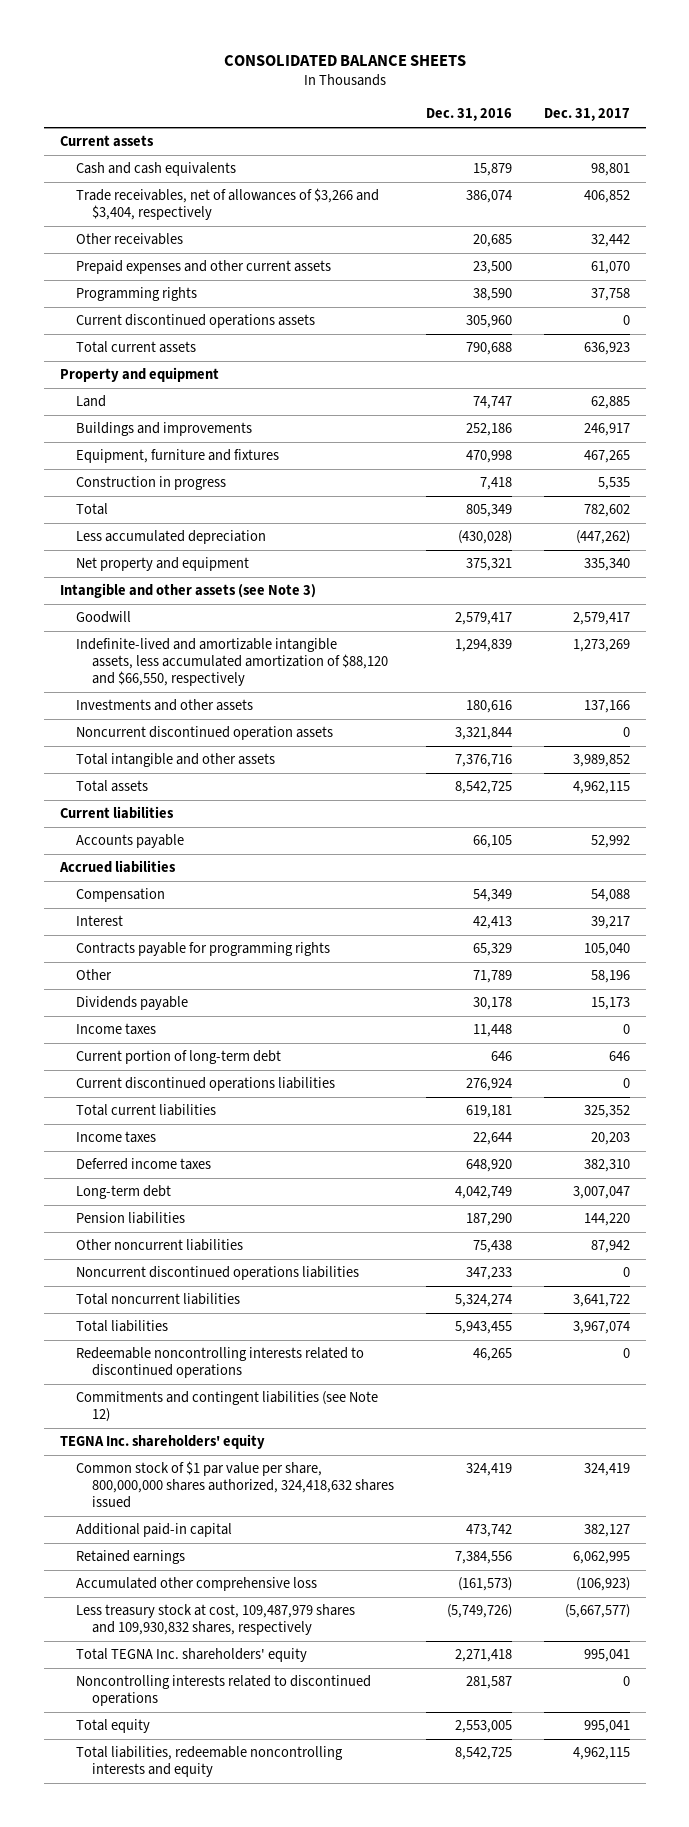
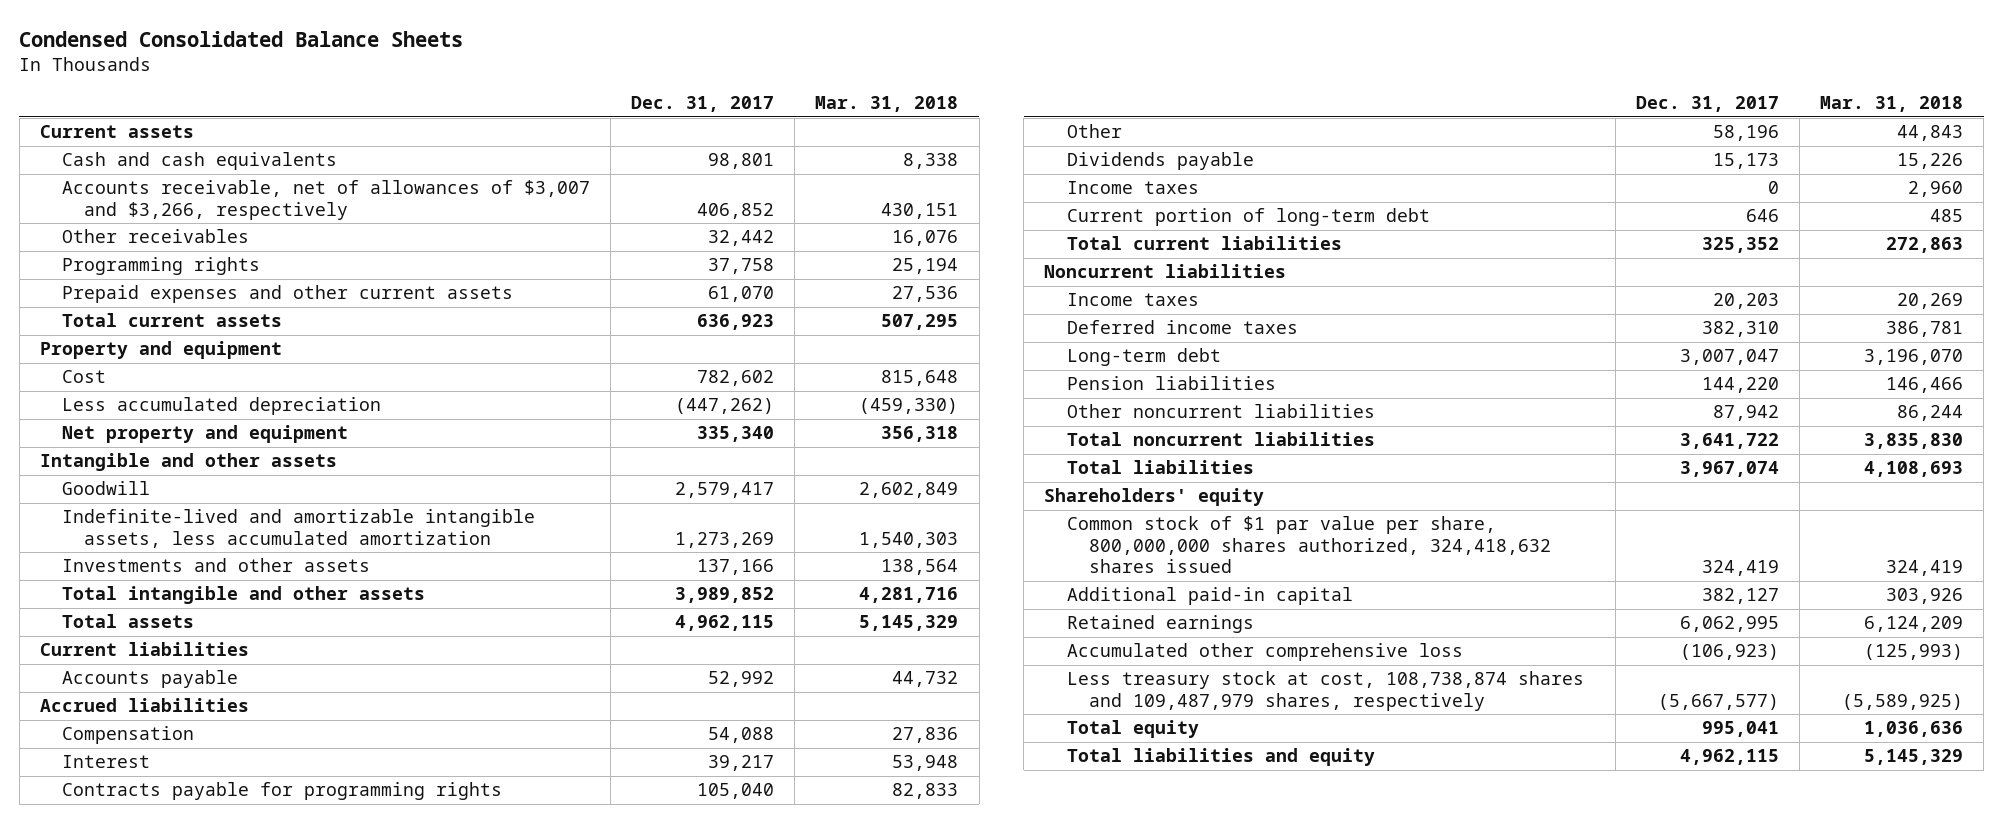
[223,55,466,67] CONSOLIDATED BALANCE SHEETS -> [19,30,464,47] Condensed Consolidated Balance Sheets
[425,108,512,122] Dec. 31, 2016 -> none
none -> [815,96,959,113] Mar. 31, 2018
[75,188,379,221] Trade receivables, net of allowances of $3,266 and $3,404, respectively -> [61,180,590,220] Accounts receivable, net of allowances of $3,007 and $3,266, respectively
[75,314,315,329] Current discontinued operations assets -> none
[75,260,331,275] Prepaid expenses and other current assets -> [61,285,513,304] Prepaid expenses and other current assets
[75,395,106,408] Land -> none
[75,422,252,437] Buildings and improvements -> none
[75,449,279,464] Equipment, furniture and fixtures -> none
[75,476,226,491] Construction in progress -> none
[75,503,108,516] Total -> [61,370,106,384] Cost
[59,583,316,599] Intangible and other assets (see Note 3) -> [39,453,337,472] Intangible and other assets
[75,638,388,686] Indefinite-lived and amortizable intangible assets, less accumulated amortization of $88,120 and $66,550, respectively -> [61,509,535,548] Indefinite-lived and amortizable intangible assets, less accumulated amortization
[75,726,333,741] Noncurrent discontinued operation assets -> none
[75,1077,335,1092] Current discontinued operations liabilities -> none
none -> [1044,264,1287,279] Noncurrent liabilities
[75,1266,359,1281] Noncurrent discontinued operations liabilities -> none
[75,1347,364,1379] Redeemable noncontrolling interests related to discontinued operations -> none
[75,1391,378,1423] Commitments and contingent liabilities (see Note 12) -> none
[59,1434,265,1450] TEGNA Inc. shareholders' equity -> [1044,488,1265,507] Shareholders' equity
[75,1648,307,1663] Total TEGNA Inc. shareholders' equity -> none
[75,1675,371,1707] Noncontrolling interests related to discontinued operations -> none
[75,1604,355,1636] Less treasury stock at cost, 109,487,979 shares and 109,930,832 shares, respectively -> [1066,671,1584,711] Less treasury stock at cost, 108,738,874 shares and 109,487,979 shares, respectively
[75,1746,343,1778] Total liabilities, redeemable noncontrolling interests and equity -> [1066,748,1375,767] Total liabilities and equity

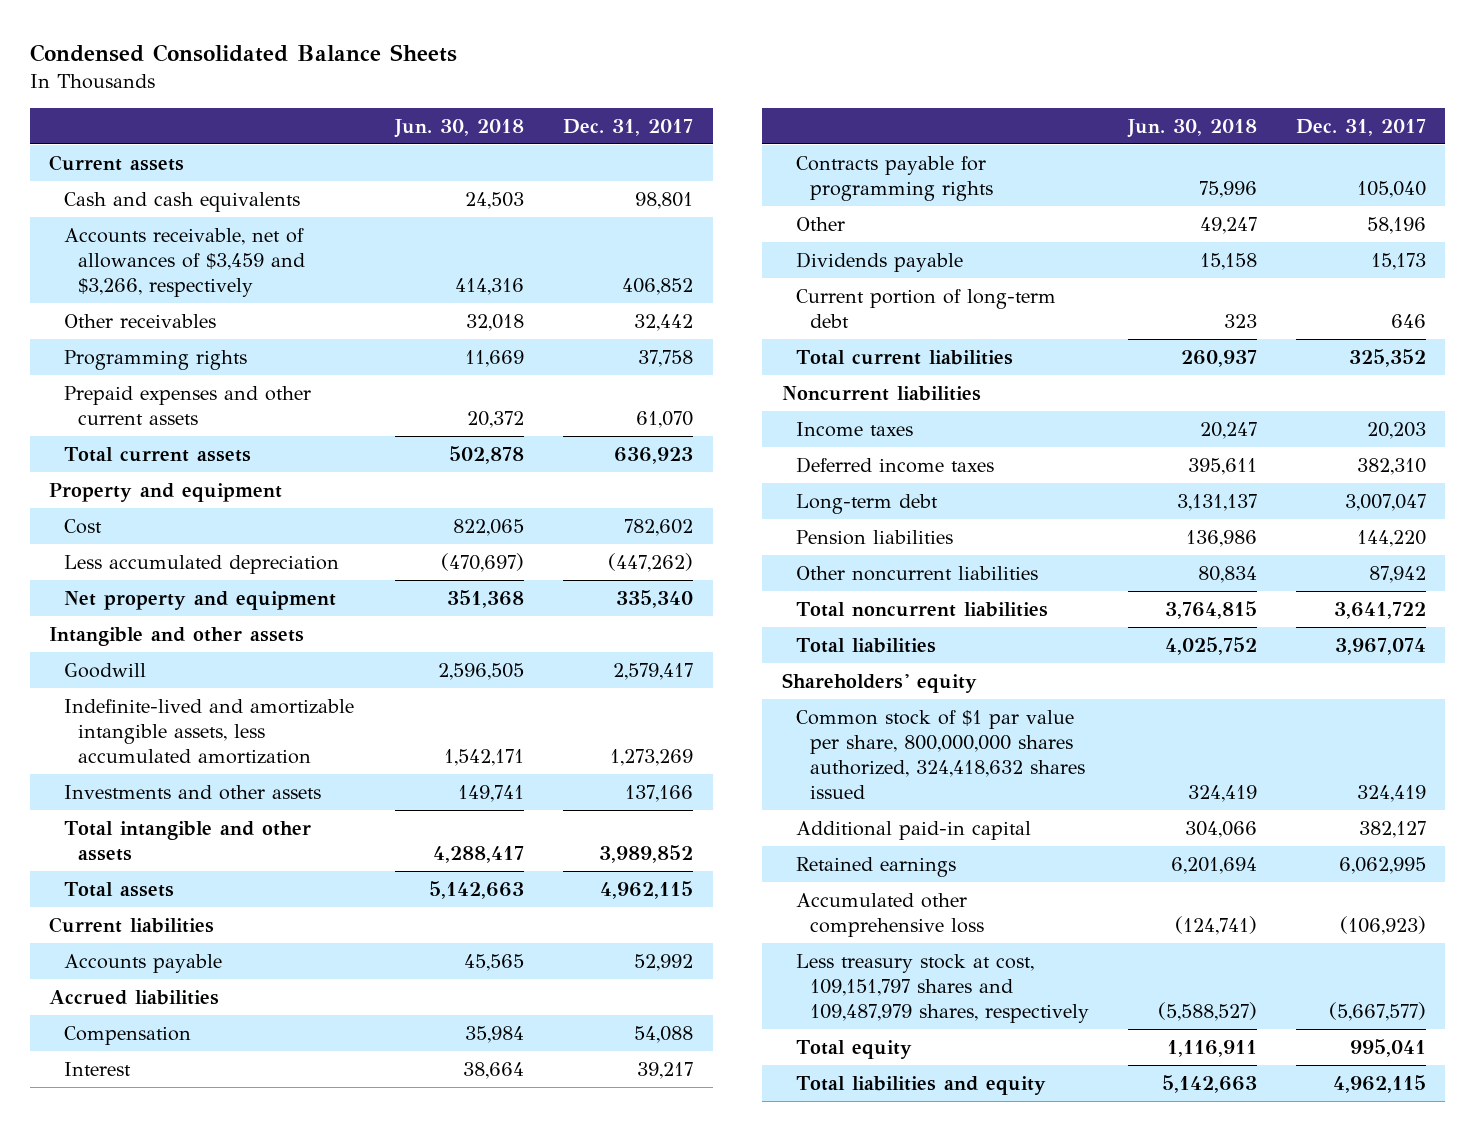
[815,96,959,113] Mar. 31, 2018 -> none
none -> [394,118,525,138] Jun. 30, 2018
[61,180,590,220] Accounts receivable, net of allowances of $3,007 and $3,266, respectively -> [63,228,305,297] Accounts receivable, net of allowances of $3,459 and $3,266, respectively
[1066,181,1199,195] Income taxes -> none
[1066,671,1584,711] Less treasury stock at cost, 108,738,874 shares and 109,487,979 shares, respectively -> [795,954,1089,1023] Less treasury stock at cost, 109,151,797 shares and 109,487,979 shares, respectively

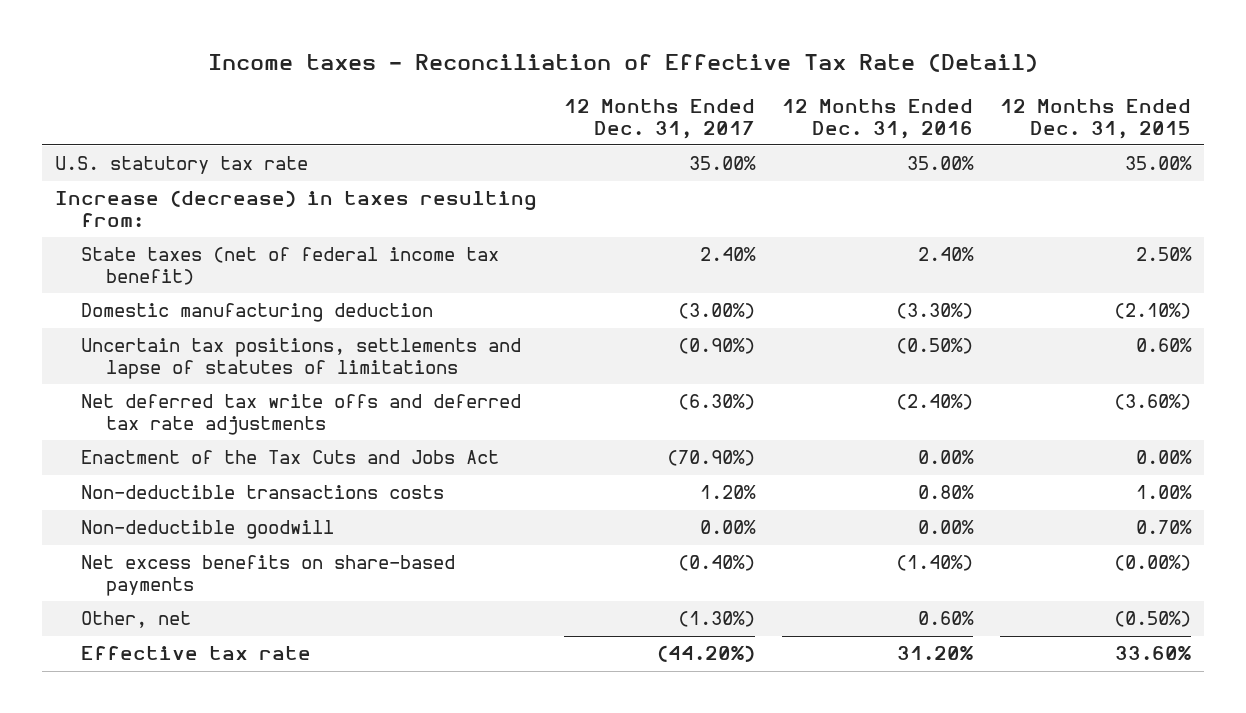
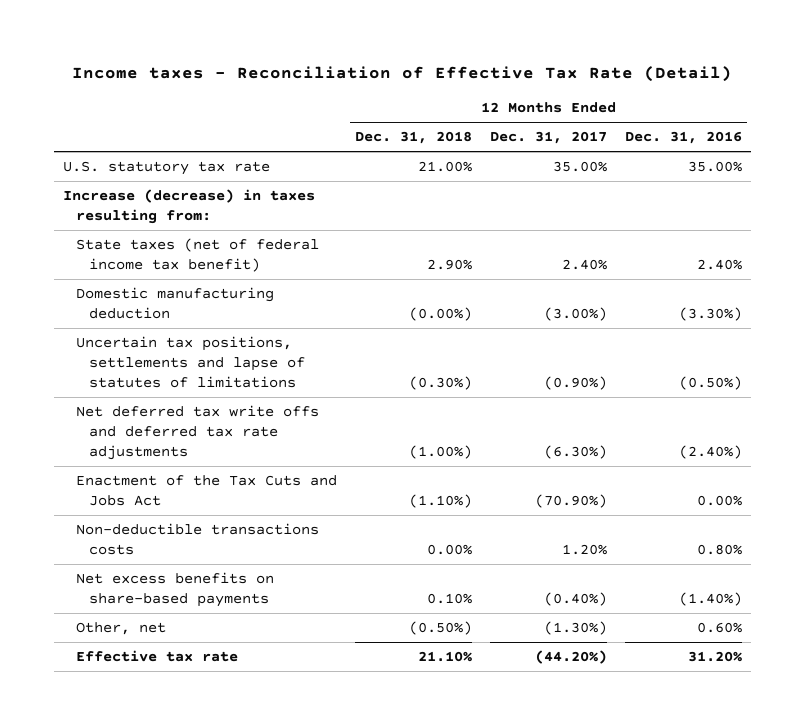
[999,98,1191,139] 12 Months Ended Dec. 31, 2015 -> none
none -> [354,131,472,145] Dec. 31, 2018
[80,520,334,540] Non-deductible goodwill -> none

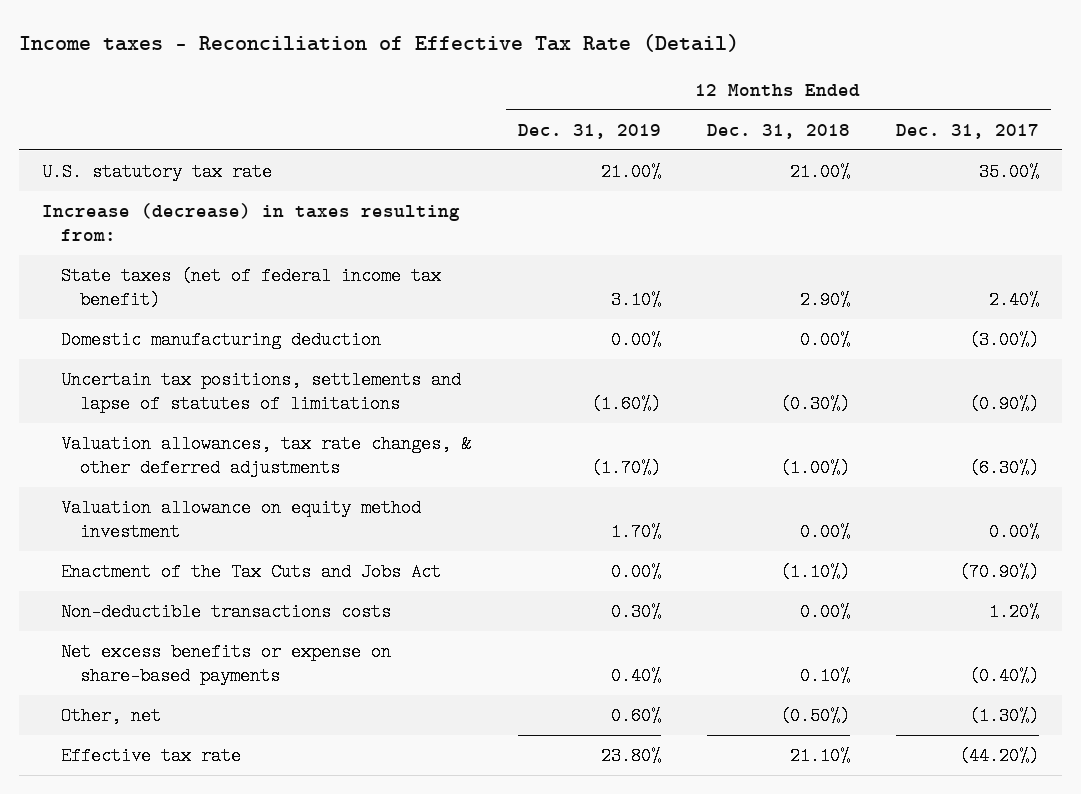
[625,131,743,145] Dec. 31, 2016 -> none
none -> [517,124,661,140] Dec. 31, 2019
[408,306,472,321] (0.00%) -> [799,331,850,350] 0.00%
[75,405,319,460] Net deferred tax write offs and deferred tax rate adjustments -> [61,435,472,478] Valuation allowances, tax rate changes, & other deferred adjustments
none -> [61,499,422,542] Valuation allowance on equity method investment
[75,572,274,607] Net excess benefits on share-based payments -> [61,643,392,686] Net excess benefits or expense on share-based payments

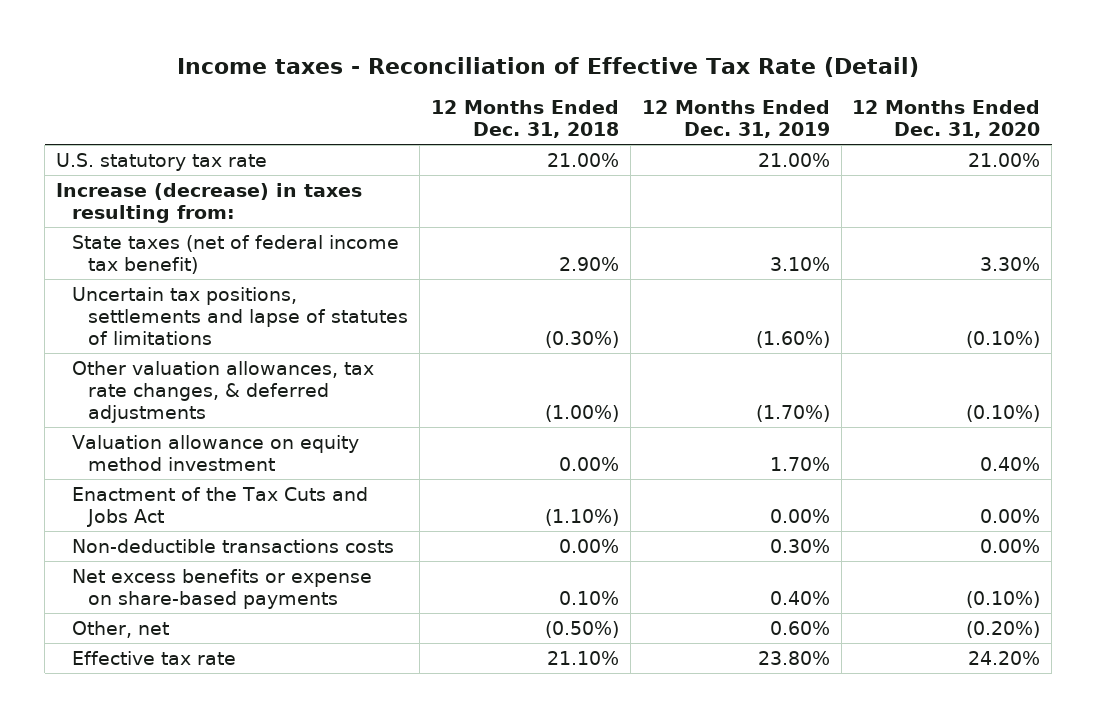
[896,124,1040,140] Dec. 31, 2017 -> none
none -> [852,99,1041,138] 12 Months Ended Dec. 31, 2020
[61,331,382,350] Domestic manufacturing deduction -> none
[61,435,472,478] Valuation allowances, tax rate changes, & other deferred adjustments -> [71,360,374,424] Other valuation allowances, tax rate changes, & deferred adjustments

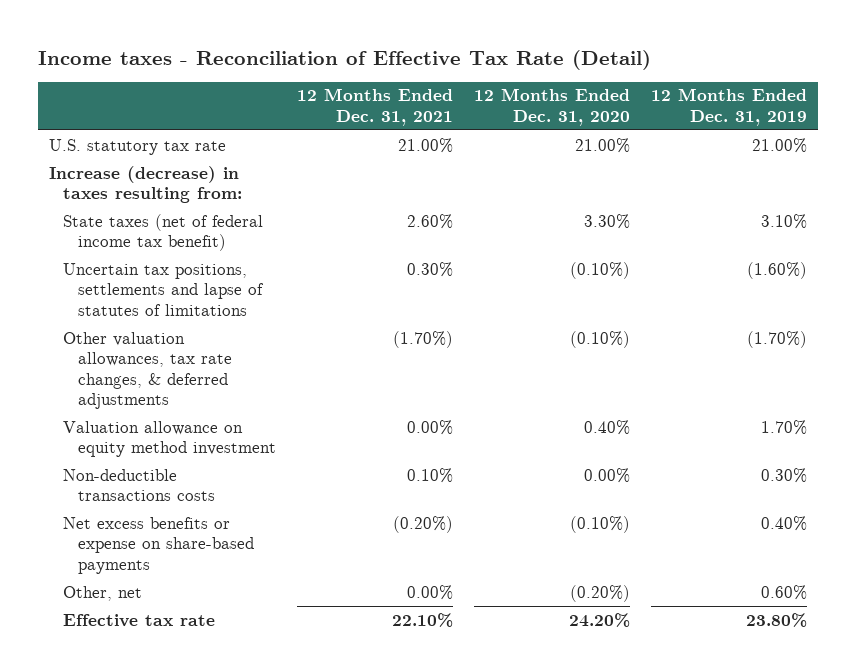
[430,99,619,138] 12 Months Ended Dec. 31, 2018 -> none
none -> [297,88,454,126] 12 Months Ended Dec. 31, 2021
[71,486,368,527] Enactment of the Tax Cuts and Jobs Act -> none

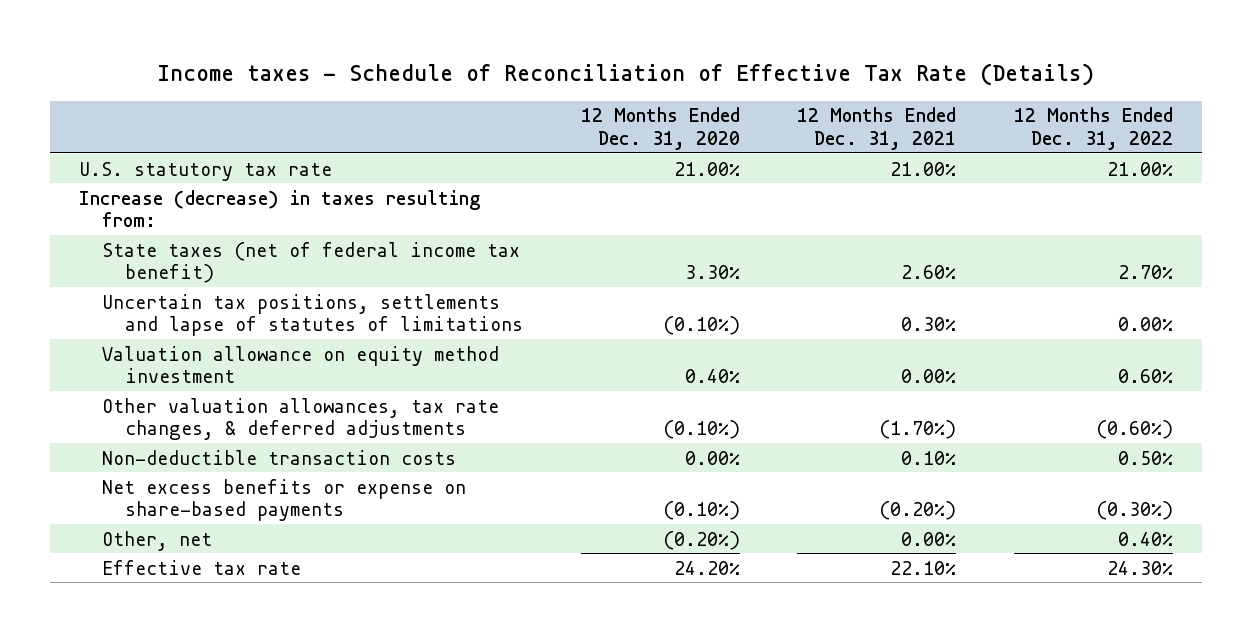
[38,49,652,70] Income taxes - Reconciliation of Effective Tax Rate (Detail) -> [156,62,1094,86] Income taxes - Schedule of Reconciliation of Effective Tax Rate (Details)
[651,88,808,126] 12 Months Ended Dec. 31, 2019 -> none
none -> [1014,107,1174,150] 12 Months Ended Dec. 31, 2022
[63,331,232,410] Other valuation allowances, tax rate changes, & deferred adjustments -> [102,397,500,441] Other valuation allowances, tax rate changes, & deferred adjustments
[63,468,215,502] Non-deductible transactions costs -> [102,449,457,465] Non-deductible transaction costs

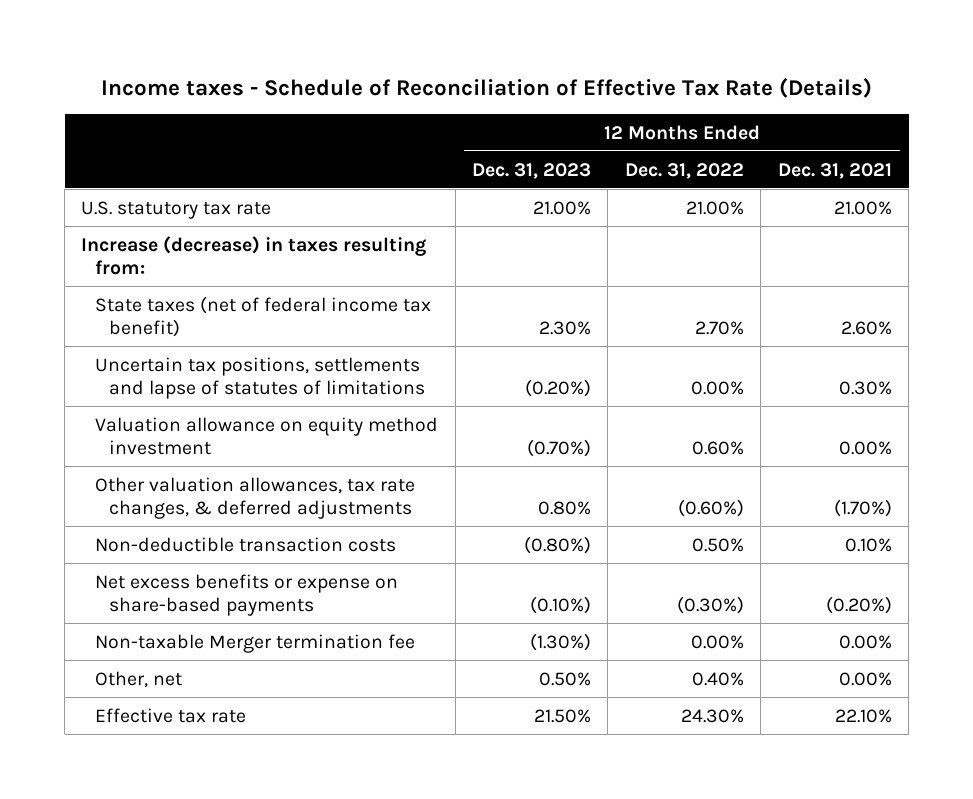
[580,107,740,150] 12 Months Ended Dec. 31, 2020 -> none
none -> [471,162,591,179] Dec. 31, 2023
none -> [95,633,416,653] Non-taxable Merger termination fee

